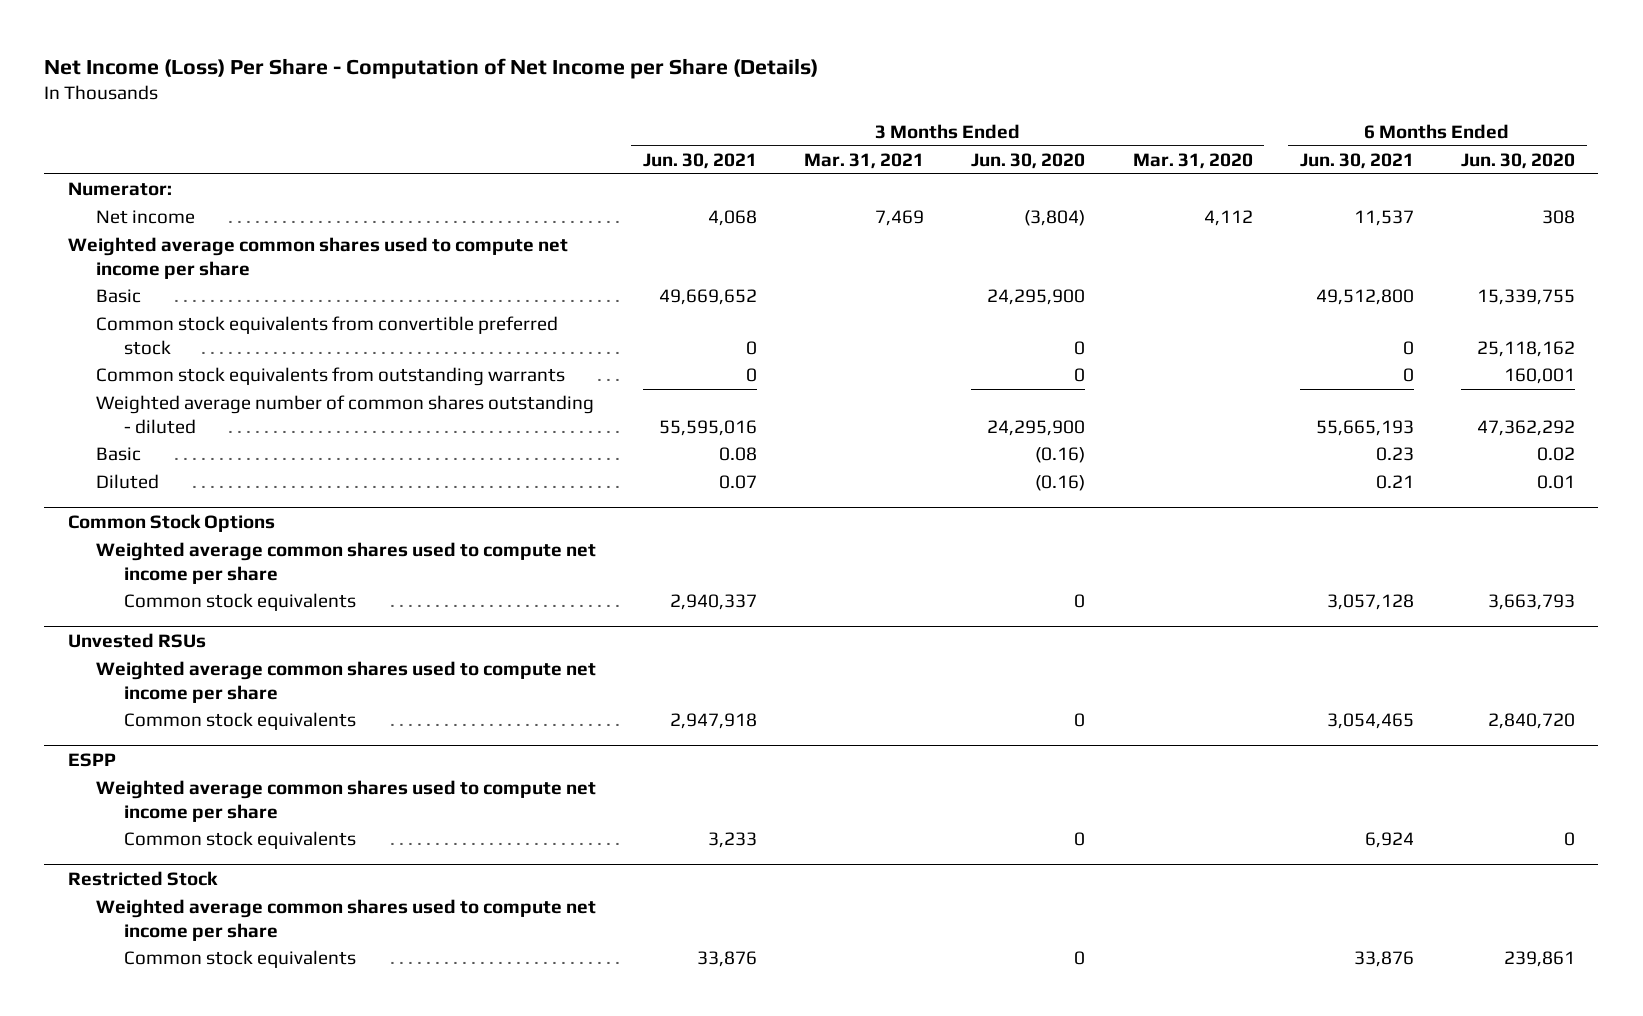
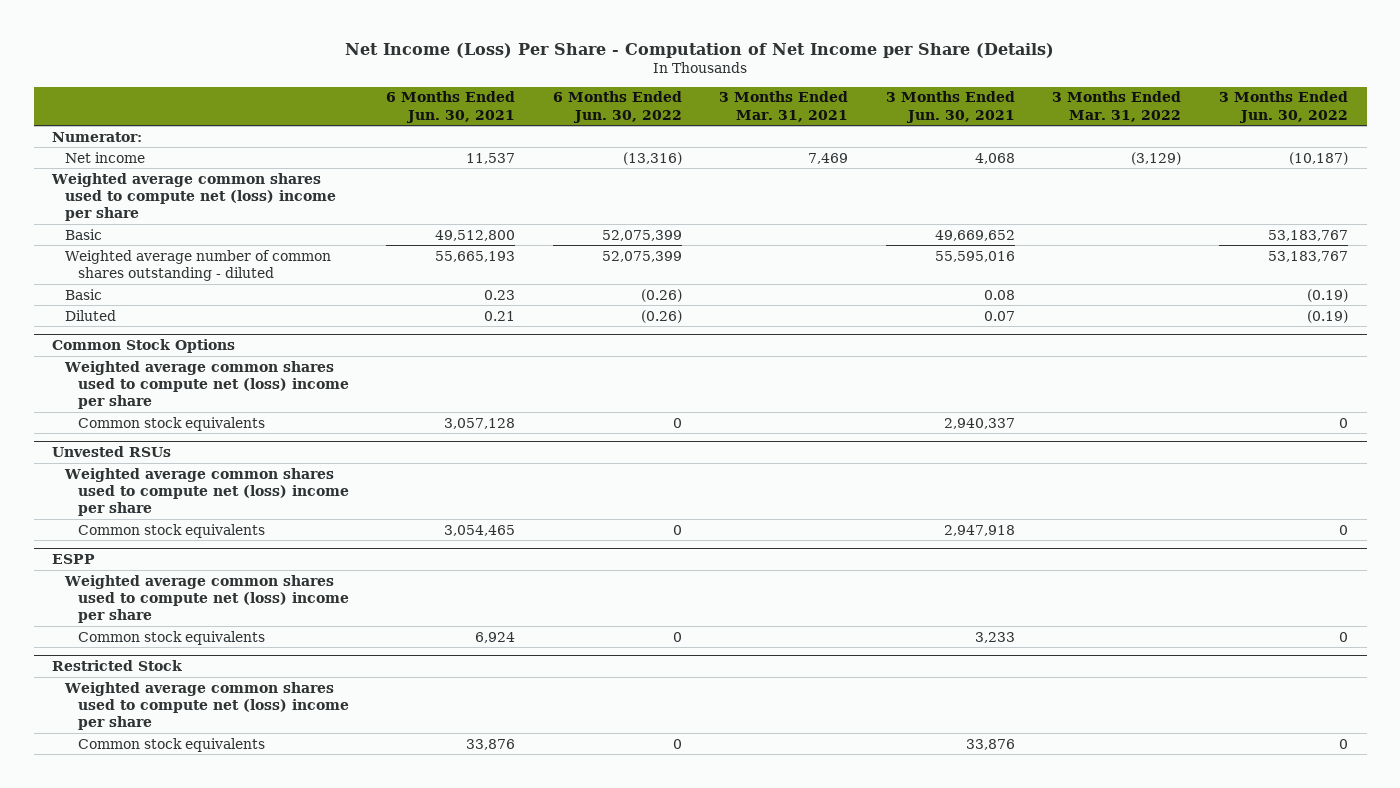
[971,152,1086,169] Jun. 30, 2020 -> none
[1132,152,1253,169] Mar. 31, 2020 -> none
[1460,152,1575,169] Jun. 30, 2020 -> none
none -> [552,91,682,123] 6 Months Ended Jun. 30, 2022
none -> [1052,91,1182,122] 3 Months Ended Mar. 31, 2022
none -> [1218,91,1348,123] 3 Months Ended Jun. 30, 2022
[67,237,568,279] Weighted average common shares used to compute net income per share -> [51,172,337,221] Weighted average common shares used to compute net (loss) income per share
[95,316,558,355] Common stock equivalents from convertible preferred stock -> none
[95,367,565,387] Common stock equivalents from outstanding warrants -> none
[95,542,596,584] Weighted average common shares used to compute net income per share -> [64,360,349,409] Weighted average common shares used to compute net (loss) income per share
[95,661,596,703] Weighted average common shares used to compute net income per share -> [64,467,349,516] Weighted average common shares used to compute net (loss) income per share
[95,780,596,822] Weighted average common shares used to compute net income per share -> [64,574,349,623] Weighted average common shares used to compute net (loss) income per share
[95,899,596,941] Weighted average common shares used to compute net income per share -> [64,681,349,730] Weighted average common shares used to compute net (loss) income per share

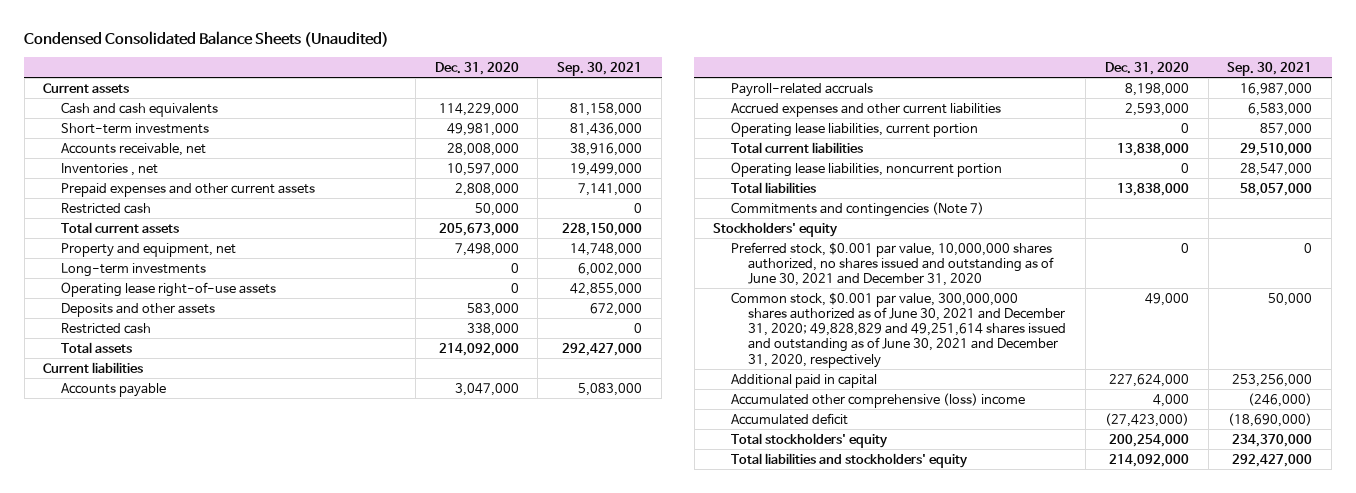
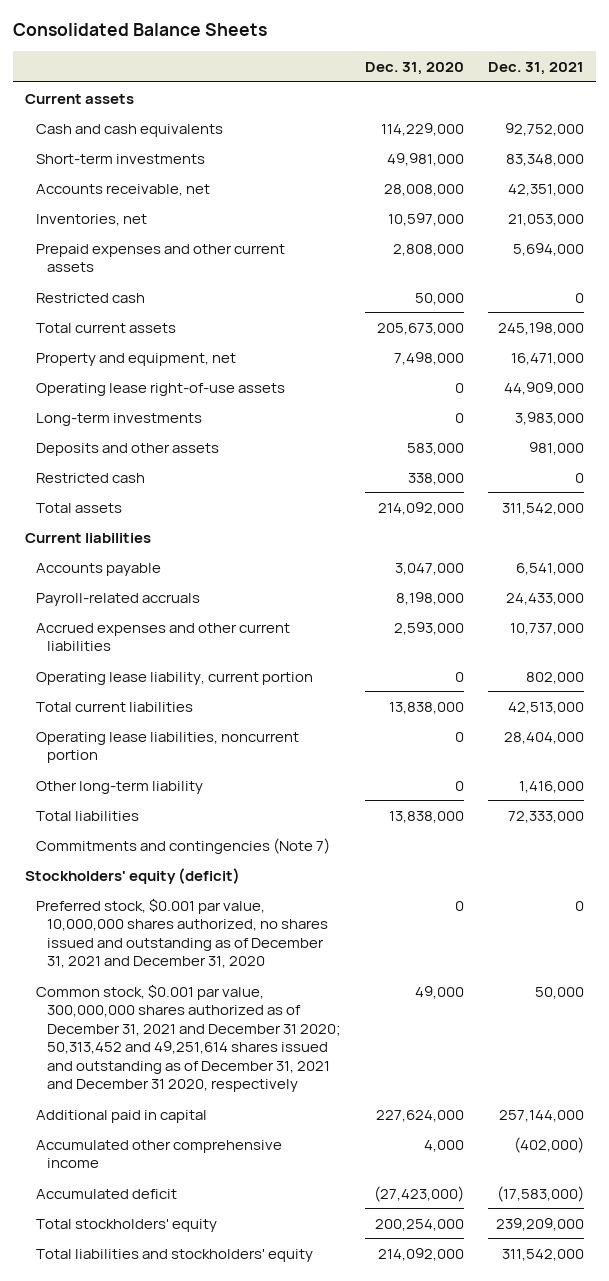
[24,31,390,48] Condensed Consolidated Balance Sheets (Unaudited) -> [12,23,267,37] Consolidated Balance Sheets
[557,61,643,76] Sep. 30, 2021 -> none
none -> [487,61,584,75] Dec. 31, 2021
[60,162,158,176] Inventories , net -> [35,213,147,226] Inventories, net
[60,262,206,277] Long-term investments -> [35,412,202,426] Long-term investments
[730,121,978,137] Operating lease liabilities, current portion -> [35,671,313,685] Operating lease liability, current portion
none -> [35,780,203,794] Other long-term liability
[713,221,839,237] Stockholders' equity -> [25,867,241,884] Stockholders' equity (deficit)
[730,241,1055,287] Preferred stock, $0.001 par value, 10,000,000 shares authorized, no shares issued and outstanding as of June 30, 2021 and December 31, 2020 -> [35,897,328,969] Preferred stock, $0.001 par value, 10,000,000 shares authorized, no shares issued and outstanding as of December 31, 2021 and December 31, 2020
[730,291,1067,368] Common stock, $0.001 par value, 300,000,000 shares authorized as of June 30, 2021 and December 31, 2020; 49,828,829 and 49,251,614 shares issued and outstanding as of June 30, 2021 and December 31, 2020, respectively -> [35,983,341,1093] Common stock, $0.001 par value, 300,000,000 shares authorized as of December 31, 2021 and December 31 2020; 50,313,452 and 49,251,614 shares issued and outstanding as of December 31, 2021 and December 31 2020, respectively
[730,392,1025,408] Accumulated other comprehensive (loss) income -> [35,1139,282,1169] Accumulated other comprehensive income

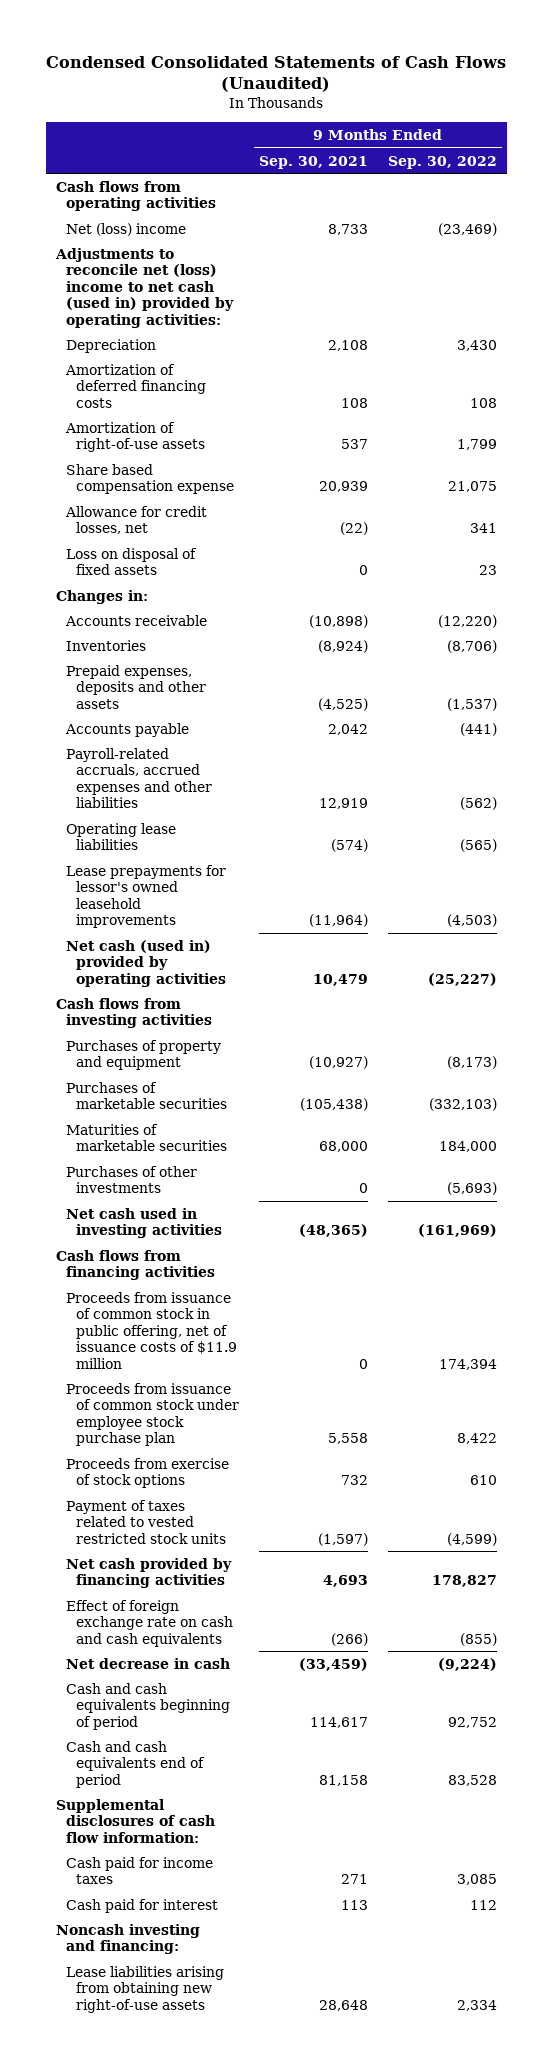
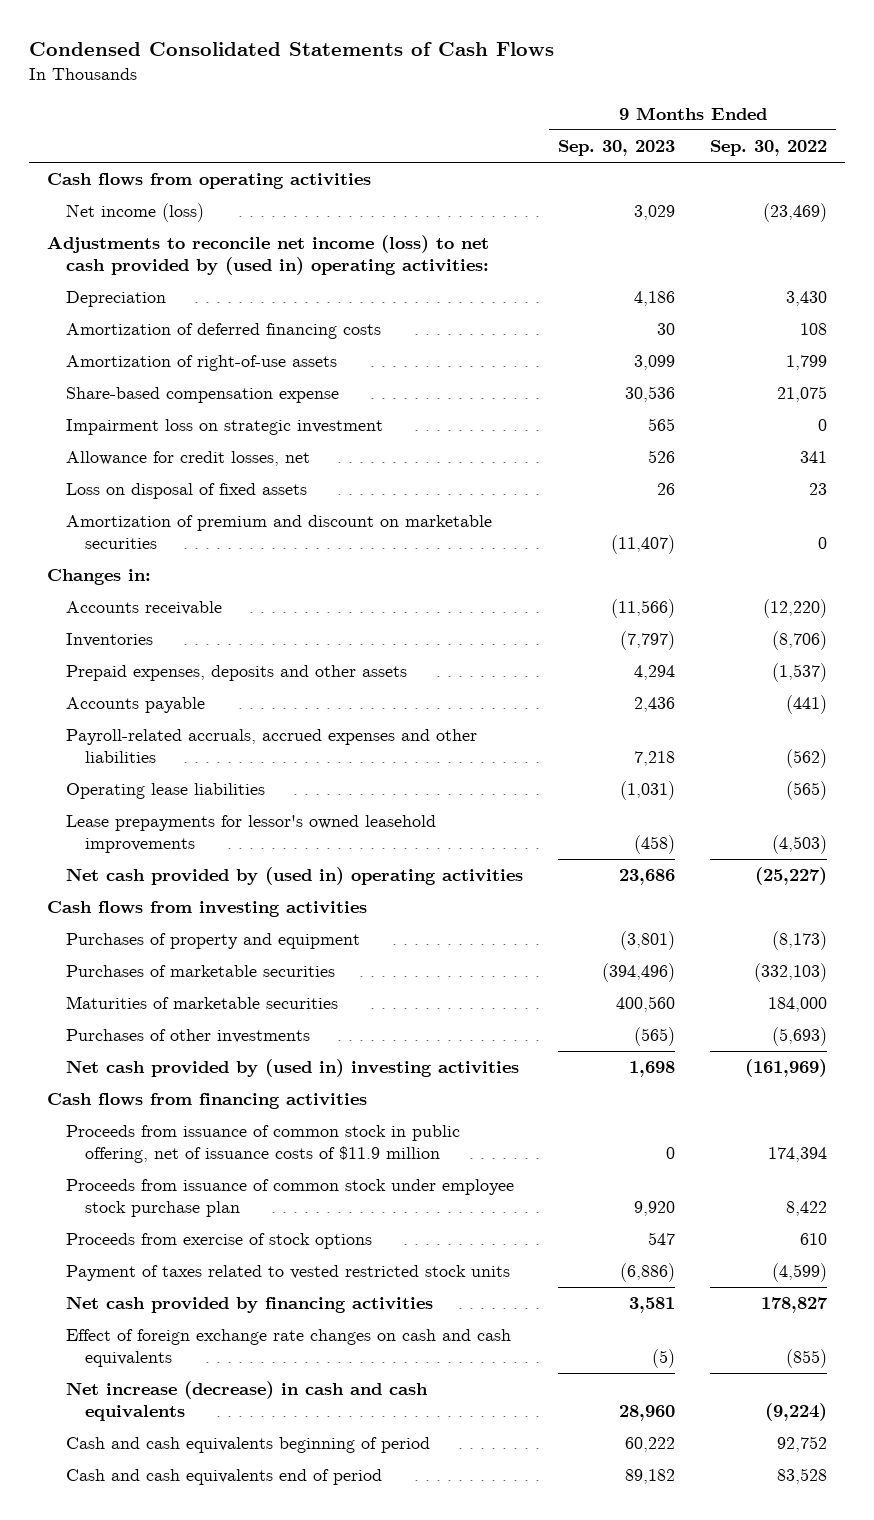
[46,55,507,93] Condensed Consolidated Statements of Cash Flows (Unaudited) -> [28,42,554,57] Condensed Consolidated Statements of Cash Flows
[259,155,369,169] Sep. 30, 2021 -> none
none -> [557,140,675,157] Sep. 30, 2023
[66,222,187,236] Net (loss) income -> [65,203,204,223] Net income (loss)
[54,247,235,328] Adjustments to reconcile net (loss) income to net cash (used in) provided by operating activities: -> [46,235,489,276] Adjustments to reconcile net income (loss) to net cash provided by (used in) operating activities:
[66,463,235,495] Share based compensation expense -> [65,387,339,404] Share-based compensation expense
none -> [65,419,383,436] Impairment loss on strategic investment
none -> [65,515,492,550] Amortization of premium and discount on marketable securities
[66,939,227,987] Net cash (used in) provided by operating activities -> [65,867,523,886] Net cash provided by (used in) operating activities
[66,1207,223,1239] Net cash used in investing activities -> [65,1059,519,1078] Net cash provided by (used in) investing activities
[66,1599,234,1647] Effect of foreign exchange rate on cash and cash equivalents -> [65,1329,511,1368] Effect of foreign exchange rate changes on cash and cash equivalents
[66,1657,231,1669] Net decrease in cash -> [65,1381,428,1422] Net increase (decrease) in cash and cash equivalents
[55,1798,216,1843] Supplemental disclosures of cash flow information: -> none
[66,1856,214,1885] Cash paid for income taxes -> none
[66,1898,219,1913] Cash paid for interest -> none
[55,1923,200,1955] Noncash investing and financing: -> none
[66,1965,225,2013] Lease liabilities arising from obtaining new right-of-use assets -> none

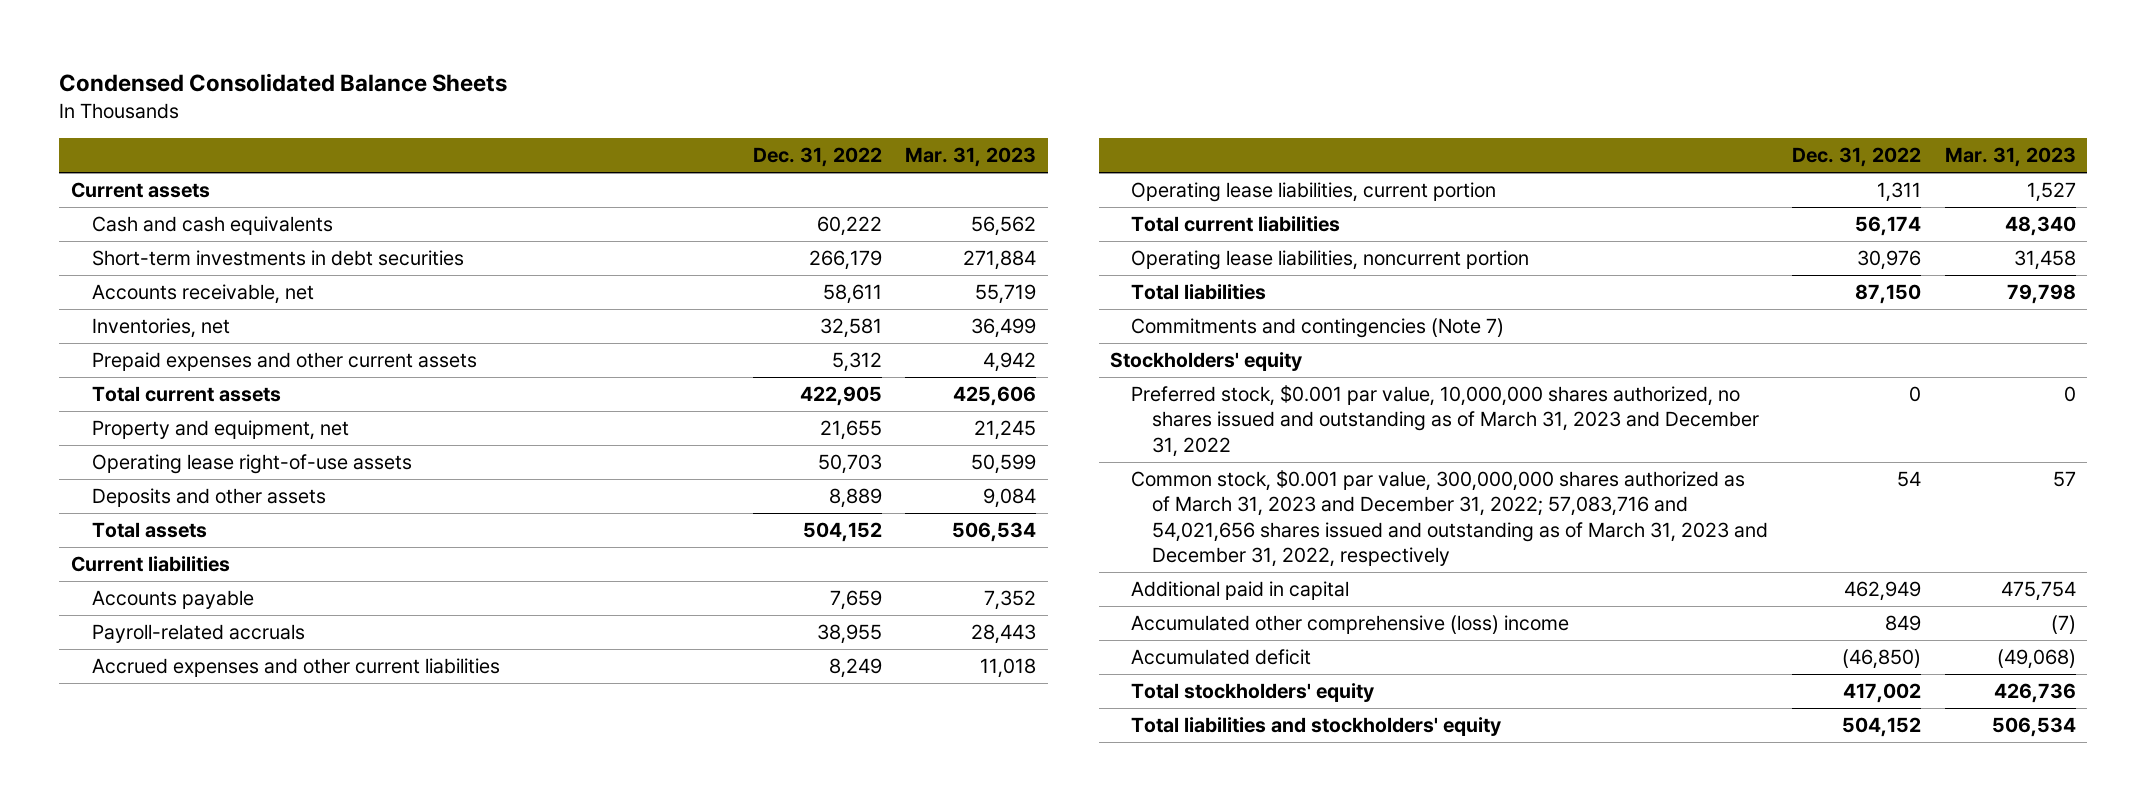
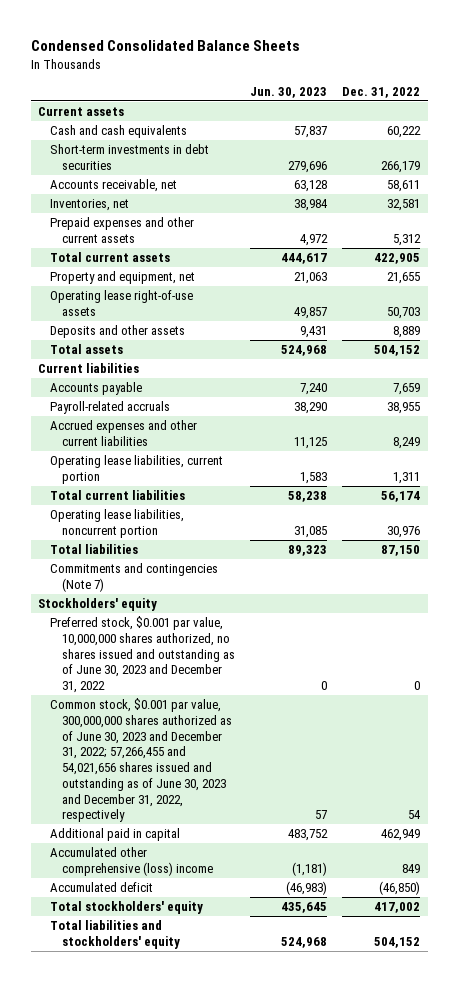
[905,147,1037,168] Mar. 31, 2023 -> none
none -> [250,86,328,98] Jun. 30, 2023
[1131,385,1760,457] Preferred stock, $0.001 par value, 10,000,000 shares authorized, no shares issued and outstanding as of March 31, 2023 and December 31, 2022 -> [50,616,235,694] Preferred stock, $0.001 par value, 10,000,000 shares authorized, no shares issued and outstanding as of June 30, 2023 and December 31, 2022
[1131,470,1769,567] Common stock, $0.001 par value, 300,000,000 shares authorized as of March 31, 2023 and December 31, 2022; 57,083,716 and 54,021,656 shares issued and outstanding as of March 31, 2023 and December 31, 2022, respectively -> [50,698,232,823] Common stock, $0.001 par value, 300,000,000 shares authorized as of June 30, 2023 and December 31, 2022; 57,266,455 and 54,021,656 shares issued and outstanding as of June 30, 2023 and December 31, 2022, respectively

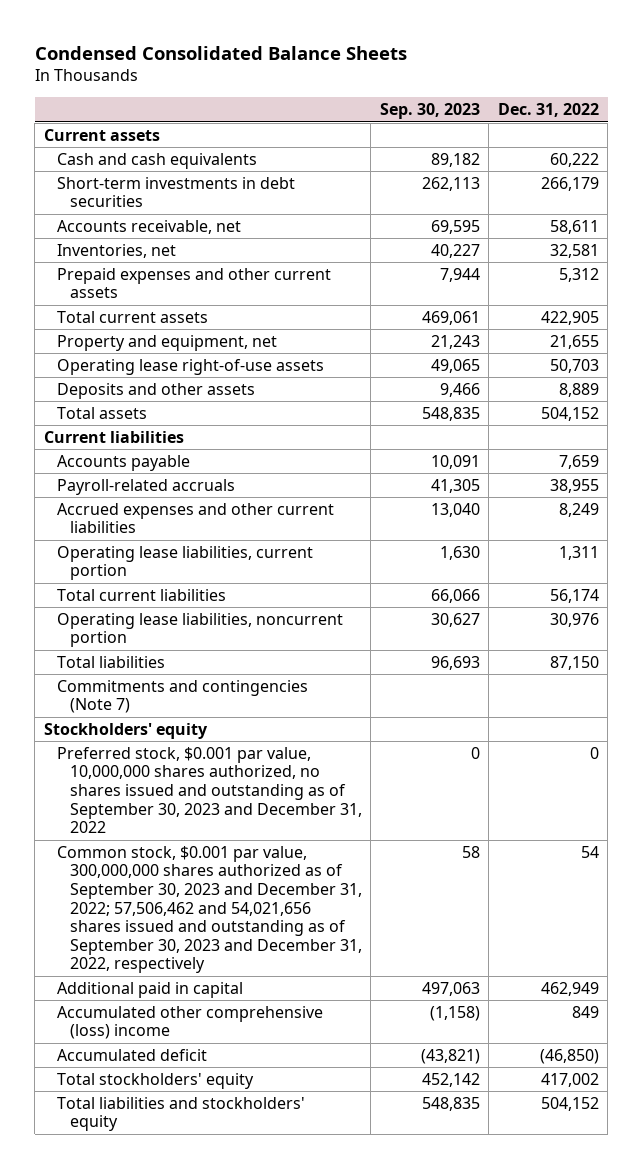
[250,86,328,98] Jun. 30, 2023 -> none
none -> [379,103,480,120] Sep. 30, 2023
[50,616,235,694] Preferred stock, $0.001 par value, 10,000,000 shares authorized, no shares issued and outstanding as of June 30, 2023 and December 31, 2022 -> [56,746,363,834] Preferred stock, $0.001 par value, 10,000,000 shares authorized, no shares issued and outstanding as of September 30, 2023 and December 31, 2022
[50,698,232,823] Common stock, $0.001 par value, 300,000,000 shares authorized as of June 30, 2023 and December 31, 2022; 57,266,455 and 54,021,656 shares issued and outstanding as of June 30, 2023 and December 31, 2022, respectively -> [56,845,363,974] Common stock, $0.001 par value, 300,000,000 shares authorized as of September 30, 2023 and December 31, 2022; 57,506,462 and 54,021,656 shares issued and outstanding as of September 30, 2023 and December 31, 2022, respectively

